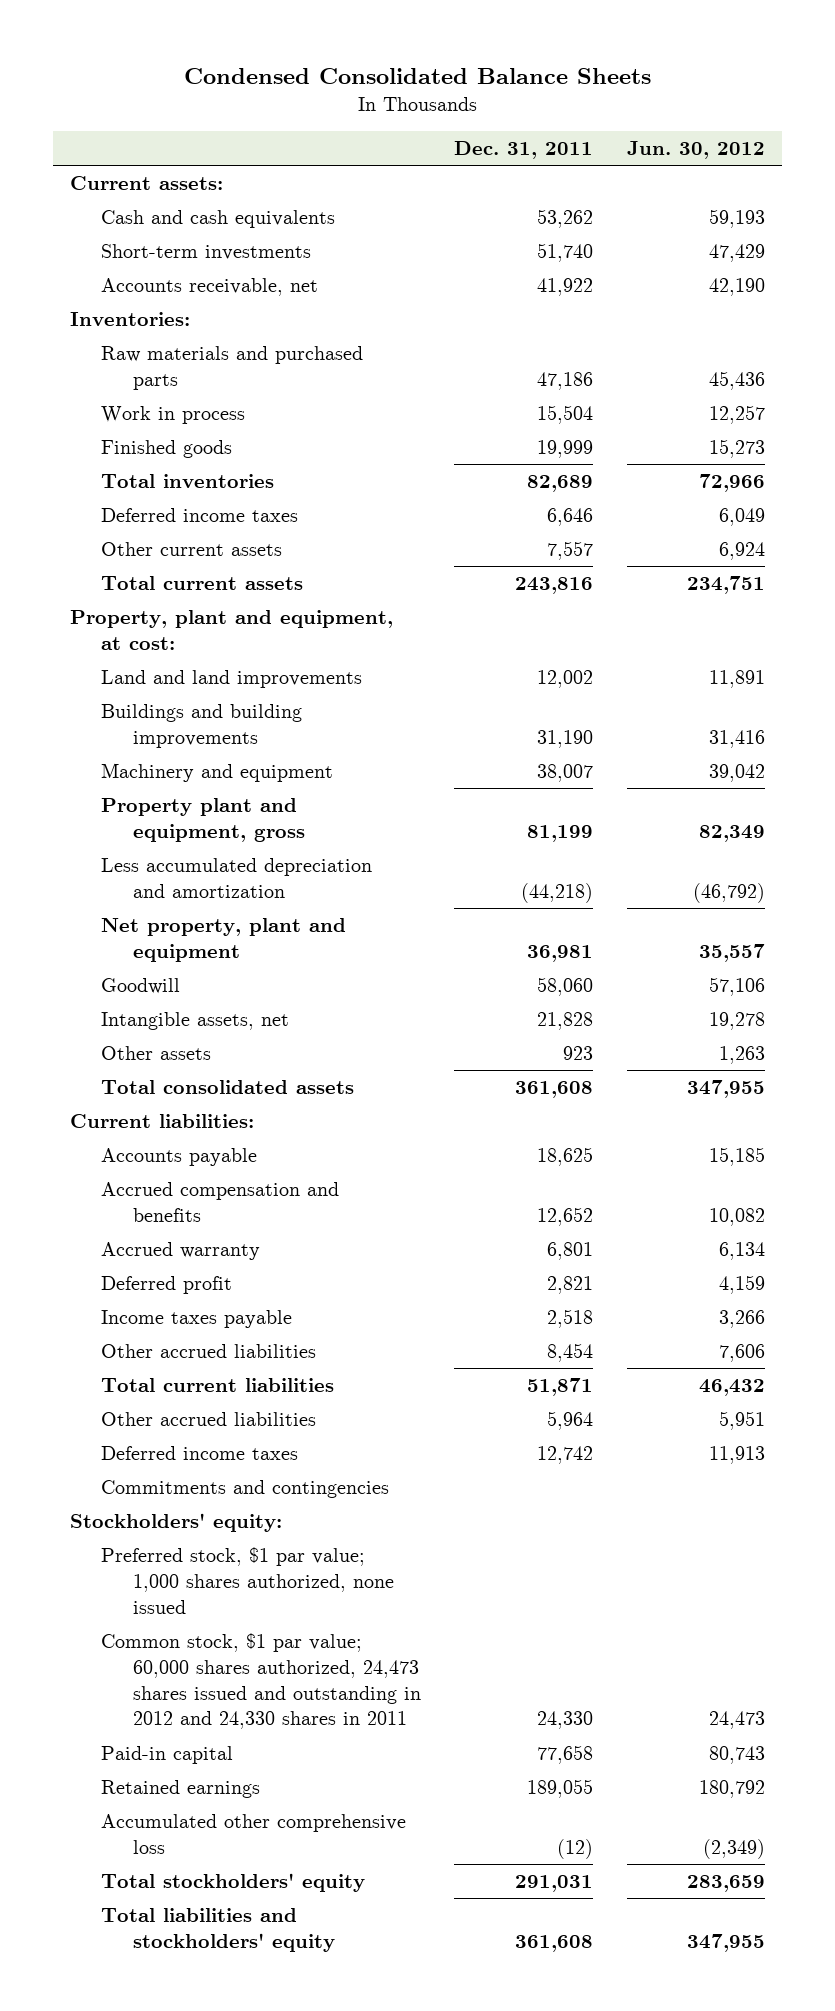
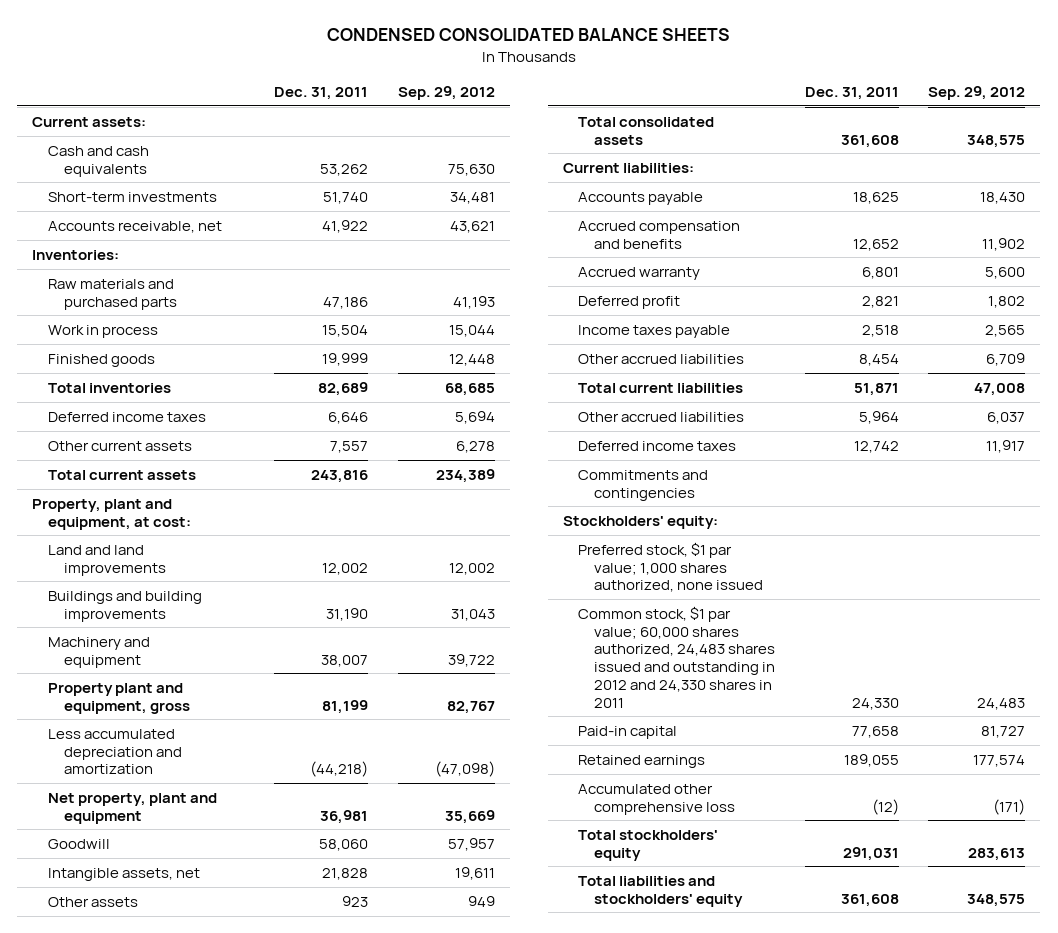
[183,68,651,85] Condensed Consolidated Balance Sheets -> [326,28,730,42] CONDENSED CONSOLIDATED BALANCE SHEETS
[627,140,766,159] Jun. 30, 2012 -> none
none -> [398,85,496,100] Sep. 29, 2012
[101,1632,421,1730] Common stock, $1 par value; 60,000 shares authorized, 24,473 shares issued and outstanding in 2012 and 24,330 shares in 2011 -> [578,605,776,708] Common stock, $1 par value; 60,000 shares authorized, 24,483 shares issued and outstanding in 2012 and 24,330 shares in 2011

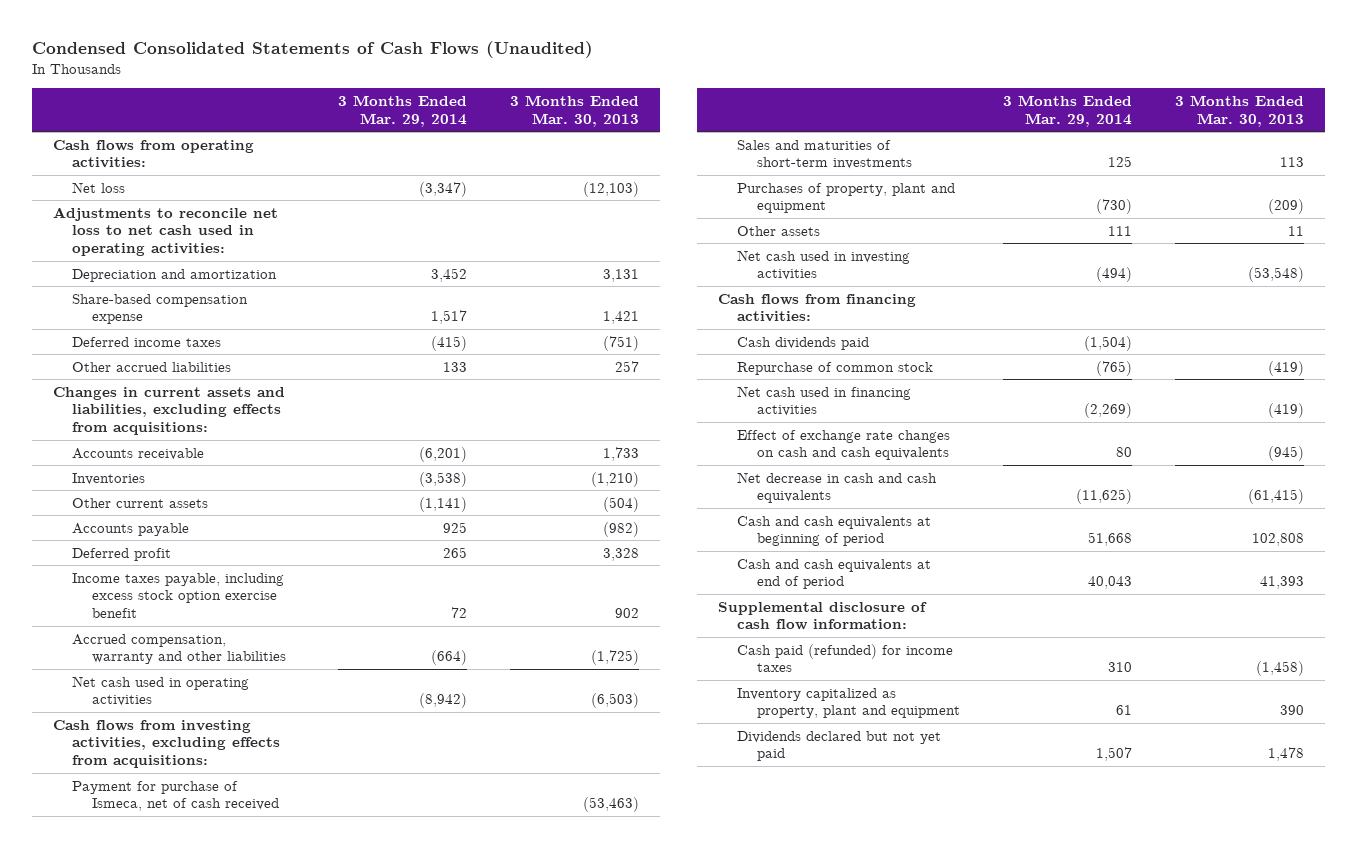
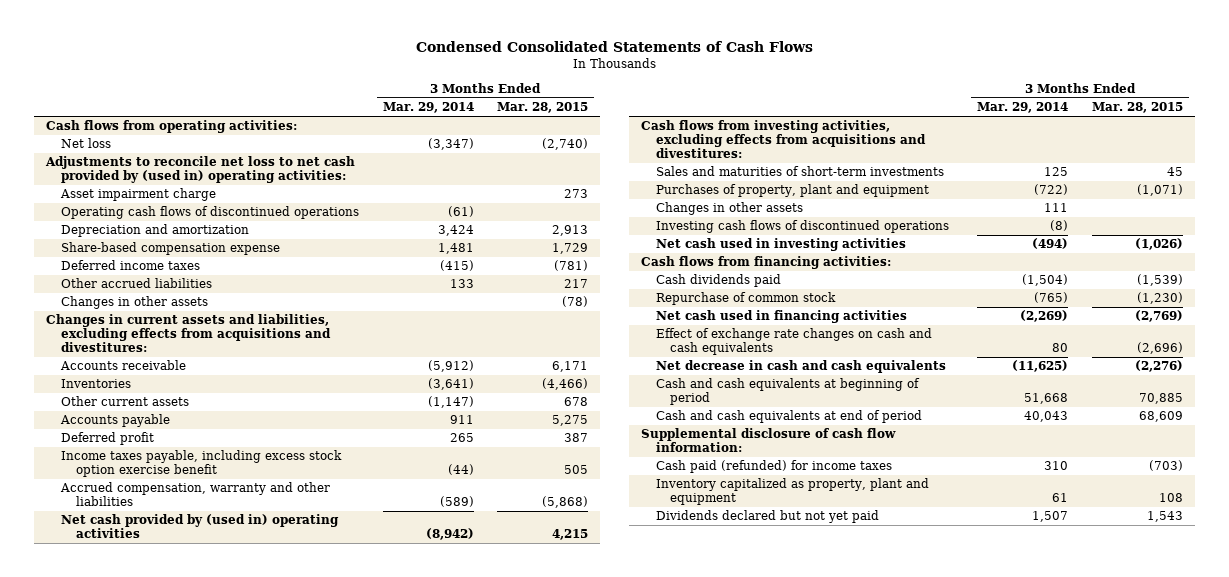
[31,41,593,59] Condensed Consolidated Statements of Cash Flows (Unaudited) -> [415,41,813,53] Condensed Consolidated Statements of Cash Flows
[509,94,639,127] 3 Months Ended Mar. 30, 2013 -> none
none -> [497,102,589,114] Mar. 28, 2015
[53,206,279,257] Adjustments to reconcile net loss to net cash used in operating activities: -> [45,156,356,183] Adjustments to reconcile net loss to net cash provided by (used in) operating activities:
none -> [60,188,217,202] Asset impairment charge
none -> [61,206,360,220] Operating cash flows of discontinued operations
[430,267,467,282] 3,452 -> [437,225,474,237] 3,424
[430,310,467,325] 1,517 -> [437,243,474,255] 1,481
none -> [61,296,209,310] Changes in other assets
[53,386,286,436] Changes in current assets and liabilities, excluding effects from acquisitions: -> [46,314,332,352] Changes in current assets and liabilities, excluding effects from acquisitions and divestitures:
[418,446,467,462] (6,201) -> [427,360,474,373] (5,912)
[418,471,467,487] (3,538) -> [427,378,474,391] (3,641)
[418,496,467,512] (1,141) -> [427,396,474,409] (1,147)
[442,521,467,533] 925 -> [449,415,474,425] 911
[72,780,279,812] Payment for purchase of Ismeca, net of cash received -> none
[450,607,467,619] 72 -> [447,463,474,475] (44)
[430,650,467,666] (664) -> [439,495,474,507] (589)
[72,675,250,707] Net cash used in operating activities -> [61,514,340,538] Net cash provided by (used in) operating activities
[53,719,281,769] Cash flows from investing activities, excluding effects from acquisitions: -> [640,120,926,158] Cash flows from investing activities, excluding effects from acquisitions and divestitures:
[1095,199,1132,215] (730) -> [1034,184,1069,196] (722)
[737,225,821,236] Other assets -> [655,202,803,216] Changes in other assets
none -> [655,220,949,234] Investing cash flows of discontinued operations

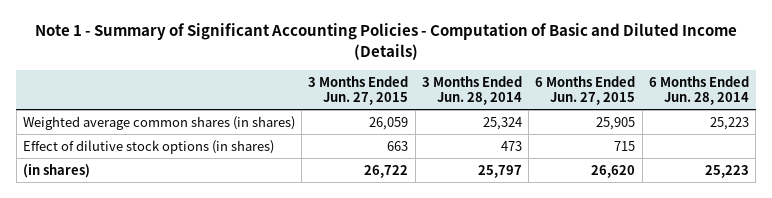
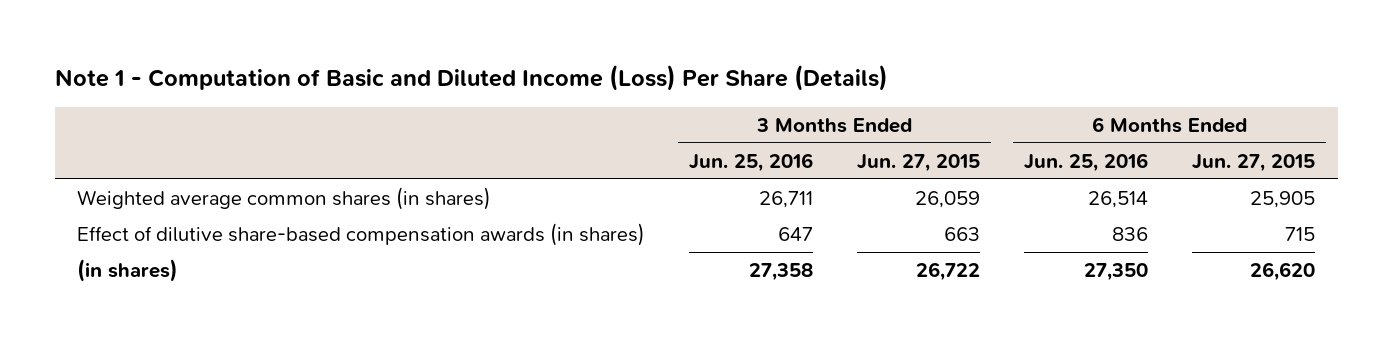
[34,23,737,60] Note 1 - Summary of Significant Accounting Policies - Computation of Basic and Diluted Income (Details) -> [54,65,888,92] Note 1 - Computation of Basic and Diluted Income (Loss) Per Share (Details)
[421,75,522,105] 3 Months Ended Jun. 28, 2014 -> none
[648,75,749,105] 6 Months Ended Jun. 28, 2014 -> none
none -> [689,152,814,172] Jun. 25, 2016
none -> [1024,152,1149,172] Jun. 25, 2016
[22,139,274,154] Effect of dilutive stock options (in shares) -> [76,222,645,246] Effect of dilutive share-based compensation awards (in shares)

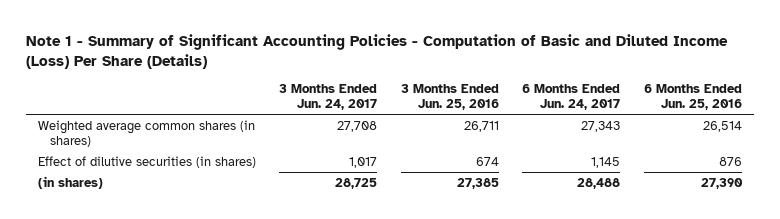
[54,65,888,92] Note 1 - Computation of Basic and Diluted Income (Loss) Per Share (Details) -> [26,33,729,69] Note 1 - Summary of Significant Accounting Policies - Computation of Basic and Diluted Income (Loss) Per Share (Details)
[857,153,981,172] Jun. 27, 2015 -> none
[1192,153,1316,172] Jun. 27, 2015 -> none
none -> [279,84,378,110] 3 Months Ended Jun. 24, 2017
none -> [522,84,621,110] 6 Months Ended Jun. 24, 2017
[76,222,645,246] Effect of dilutive share-based compensation awards (in shares) -> [37,155,256,168] Effect of dilutive securities (in shares)
[778,226,814,241] 647 -> [475,156,499,166] 674
[1112,226,1149,241] 836 -> [718,156,742,166] 876
[749,262,814,281] 27,358 -> [456,177,499,189] 27,385
[1084,262,1149,281] 27,350 -> [700,177,743,189] 27,390

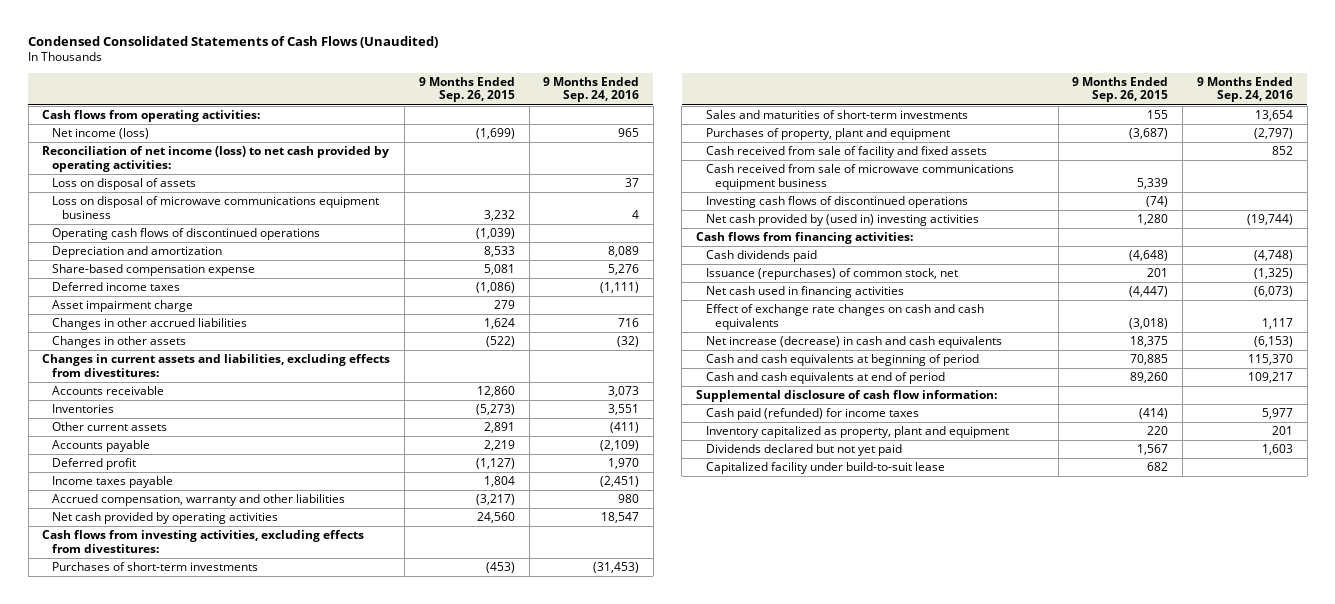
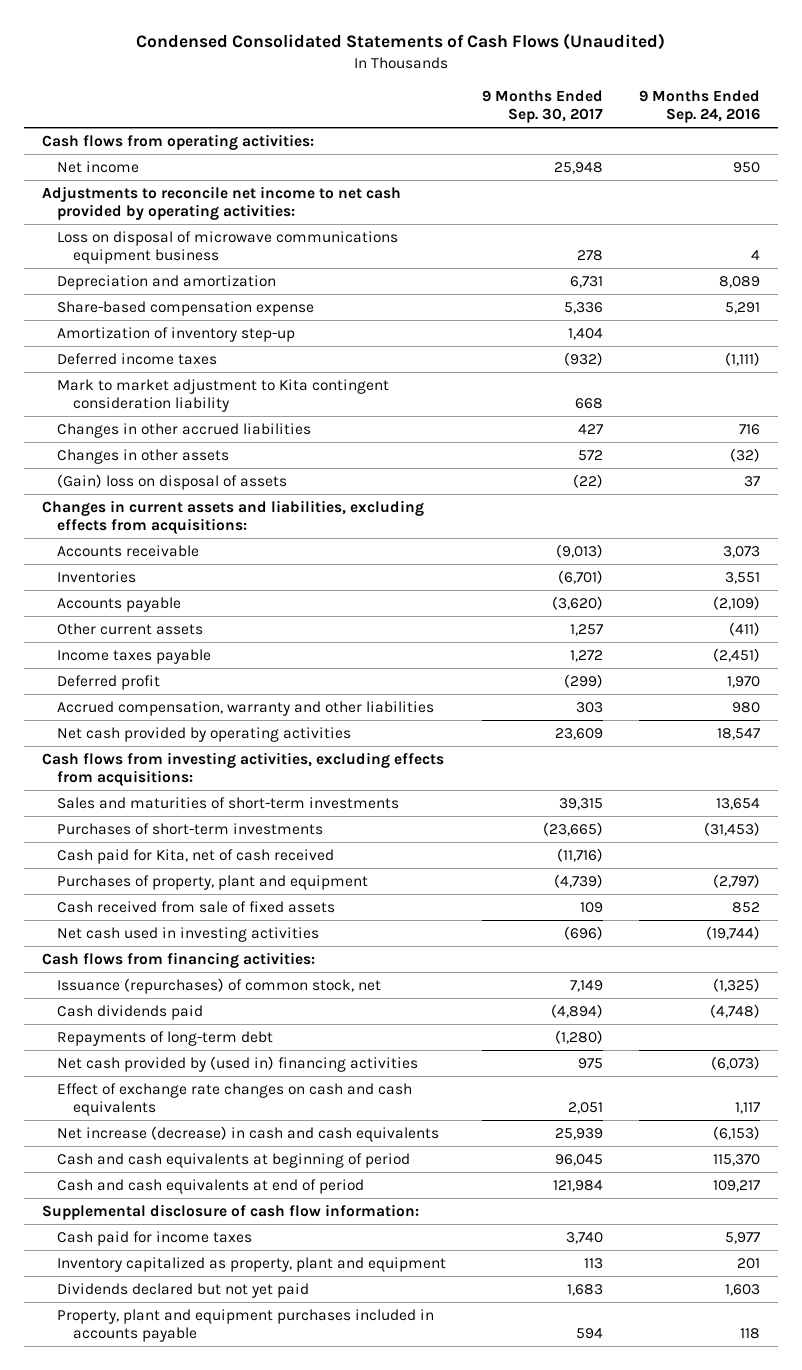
[418,76,515,103] 9 Months Ended Sep. 26, 2015 -> none
none -> [482,90,604,123] 9 Months Ended Sep. 30, 2017
[52,178,197,191] Loss on disposal of assets -> none
[52,128,150,140] Net income (loss) -> [57,160,140,173] Net income
[618,128,640,138] 965 -> [732,161,760,173] 950
[42,146,390,172] Reconciliation of net income (loss) to net cash provided by operating activities: -> [41,185,401,220] Adjustments to reconcile net income to net cash provided by operating activities:
[52,228,321,241] Operating cash flows of discontinued operations -> none
[608,264,640,276] 5,276 -> [724,301,760,314] 5,291
none -> [57,326,296,342] Amortization of inventory step-up
[52,300,194,313] Asset impairment charge -> none
none -> [57,378,390,412] Mark to market adjustment to Kita contingent consideration liability
none -> [57,473,288,490] (Gain) loss on disposal of assets
[42,354,391,377] Changes in current assets and liabilities, excluding effects from divestitures: -> [41,499,424,534] Changes in current assets and liabilities, excluding effects from acquisitions:
[52,422,168,432] Other current assets -> [57,622,204,635] Other current assets
[52,458,137,471] Deferred profit -> [57,674,161,690] Deferred profit
[42,530,365,553] Cash flows from investing activities, excluding effects from divestitures: -> [41,751,444,786] Cash flows from investing activities, excluding effects from acquisitions:
[52,562,259,572] Purchases of short-term investments -> [57,822,324,835] Purchases of short-term investments
none -> [57,848,335,864] Cash paid for Kita, net of cash received
[705,164,1014,190] Cash received from sale of microwave communications equipment business -> none
[705,196,968,209] Investing cash flows of discontinued operations -> none
[705,146,987,159] Cash received from sale of facility and fixed assets -> [57,900,336,913] Cash received from sale of fixed assets
[705,214,979,227] Net cash provided by (used in) investing activities -> [57,926,320,942] Net cash used in investing activities
[705,250,817,263] Cash dividends paid -> [57,1004,204,1020] Cash dividends paid
none -> [57,1030,274,1046] Repayments of long-term debt
[705,286,904,299] Net cash used in financing activities -> [57,1055,419,1072] Net cash provided by (used in) financing activities
[705,408,919,421] Cash paid (refunded) for income taxes -> [57,1230,253,1246] Cash paid for income taxes
[705,462,945,475] Capitalized facility under build-to-suit lease -> none
none -> [57,1308,435,1342] Property, plant and equipment purchases included in accounts payable

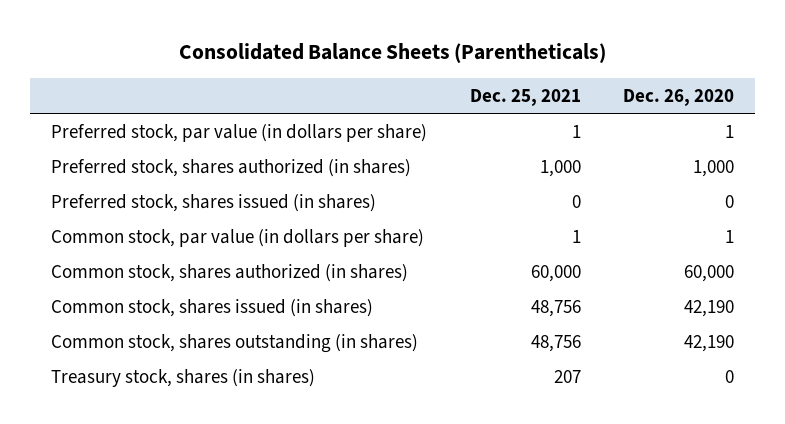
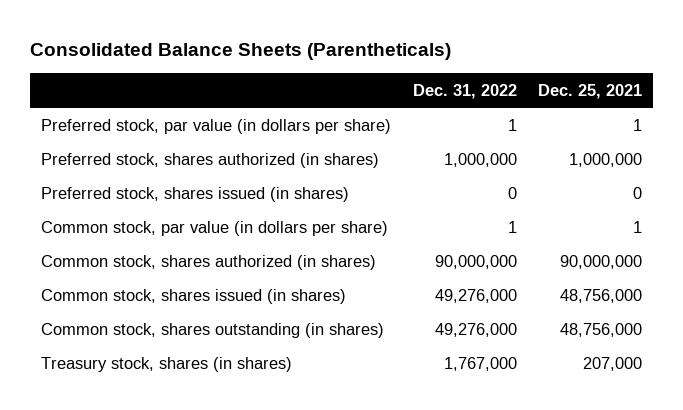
[622,88,734,106] Dec. 26, 2020 -> none
none -> [412,83,517,99] Dec. 31, 2022
[539,159,581,177] 1,000 -> [569,152,643,167] 1,000,000
[530,264,581,282] 60,000 -> [560,254,643,269] 90,000,000
[530,299,581,317] 48,756 -> [560,288,643,303] 48,756,000
[530,334,581,352] 48,756 -> [560,322,643,337] 48,756,000
[553,369,581,383] 207 -> [583,356,643,371] 207,000

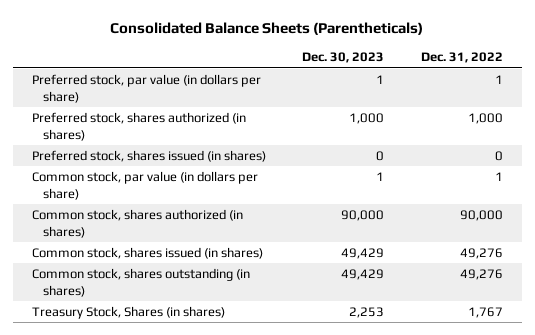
[538,83,643,99] Dec. 25, 2021 -> none
none -> [302,52,385,64] Dec. 30, 2023
[443,152,517,167] 1,000,000 -> [468,112,504,124] 1,000
[434,254,517,269] 90,000,000 -> [460,209,504,221] 90,000
[434,288,517,303] 49,276,000 -> [460,247,504,259] 49,276
[434,322,517,337] 49,276,000 -> [460,268,504,280] 49,276
[40,356,292,372] Treasury stock, shares (in shares) -> [31,305,225,319] Treasury Stock, Shares (in shares)
[443,356,517,371] 1,767,000 -> [468,306,504,318] 1,767

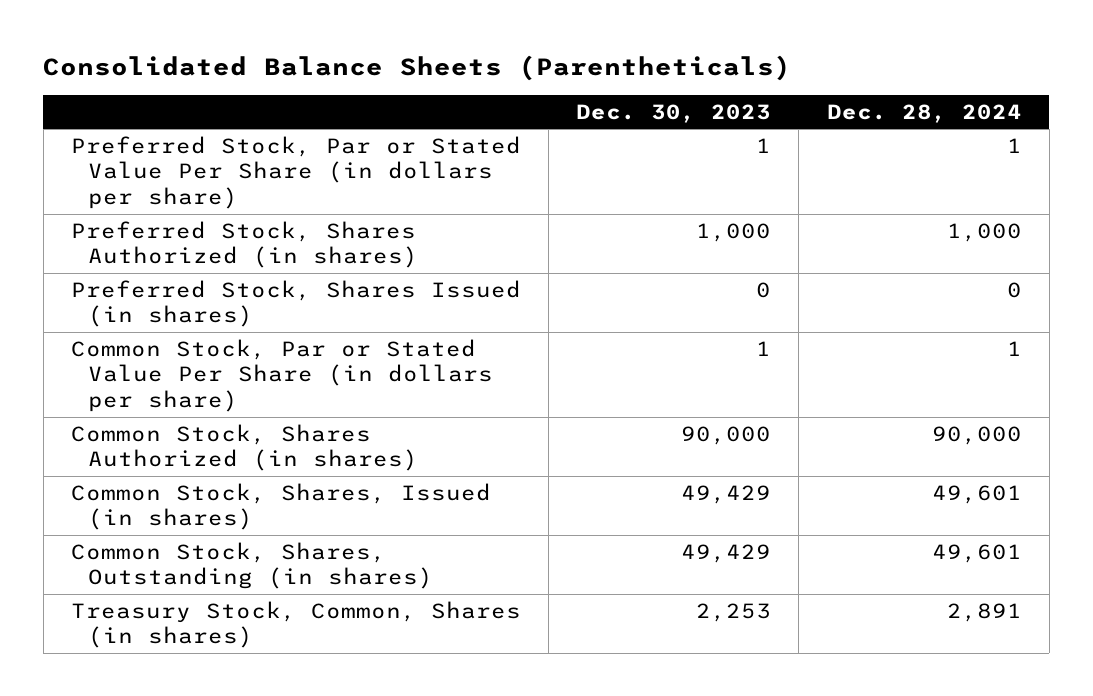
[421,52,504,64] Dec. 31, 2022 -> none
none -> [826,103,1022,123] Dec. 28, 2024
[31,73,261,103] Preferred stock, par value (in dollars per share) -> [71,135,522,210] Preferred Stock, Par or Stated Value Per Share (in dollars per share)
[31,111,246,141] Preferred stock, shares authorized (in shares) -> [71,220,419,269] Preferred Stock, Shares Authorized (in shares)
[31,149,266,162] Preferred stock, shares issued (in shares) -> [71,279,522,328] Preferred Stock, Shares Issued (in shares)
[31,170,258,200] Common stock, par value (in dollars per share) -> [71,338,494,413] Common Stock, Par or Stated Value Per Share (in dollars per share)
[31,208,243,238] Common stock, shares authorized (in shares) -> [71,423,419,472] Common Stock, Shares Authorized (in shares)
[31,246,263,259] Common stock, shares issued (in shares) -> [71,482,492,531] Common Stock, Shares, Issued (in shares)
[31,267,250,297] Common stock, shares outstanding (in shares) -> [71,541,434,590] Common Stock, Shares, Outstanding (in shares)
[31,305,225,319] Treasury Stock, Shares (in shares) -> [71,600,522,649] Treasury Stock, Common, Shares (in shares)

